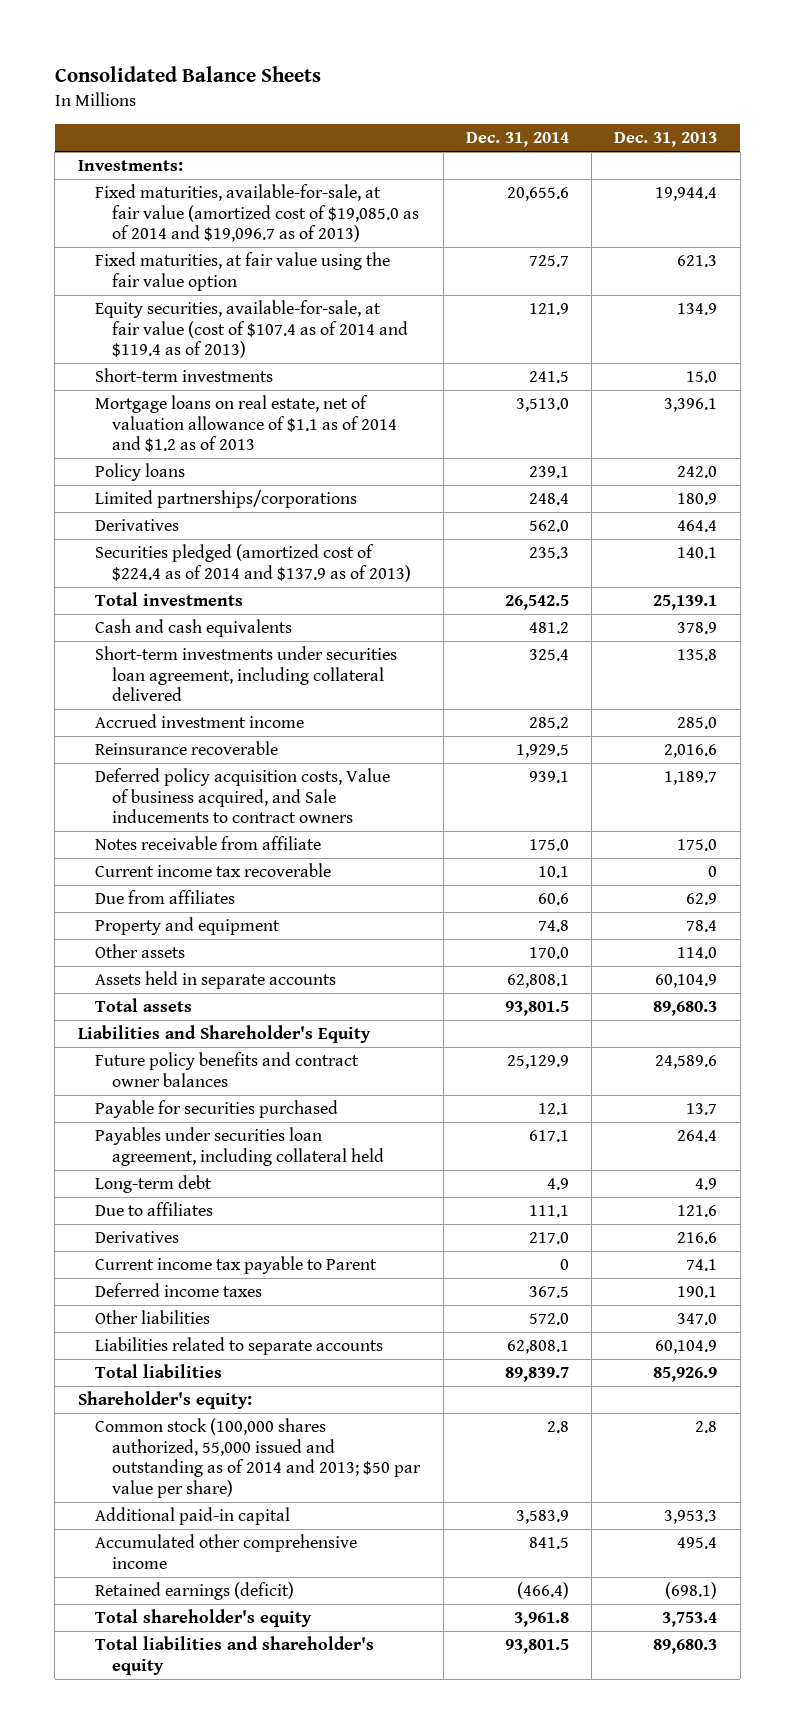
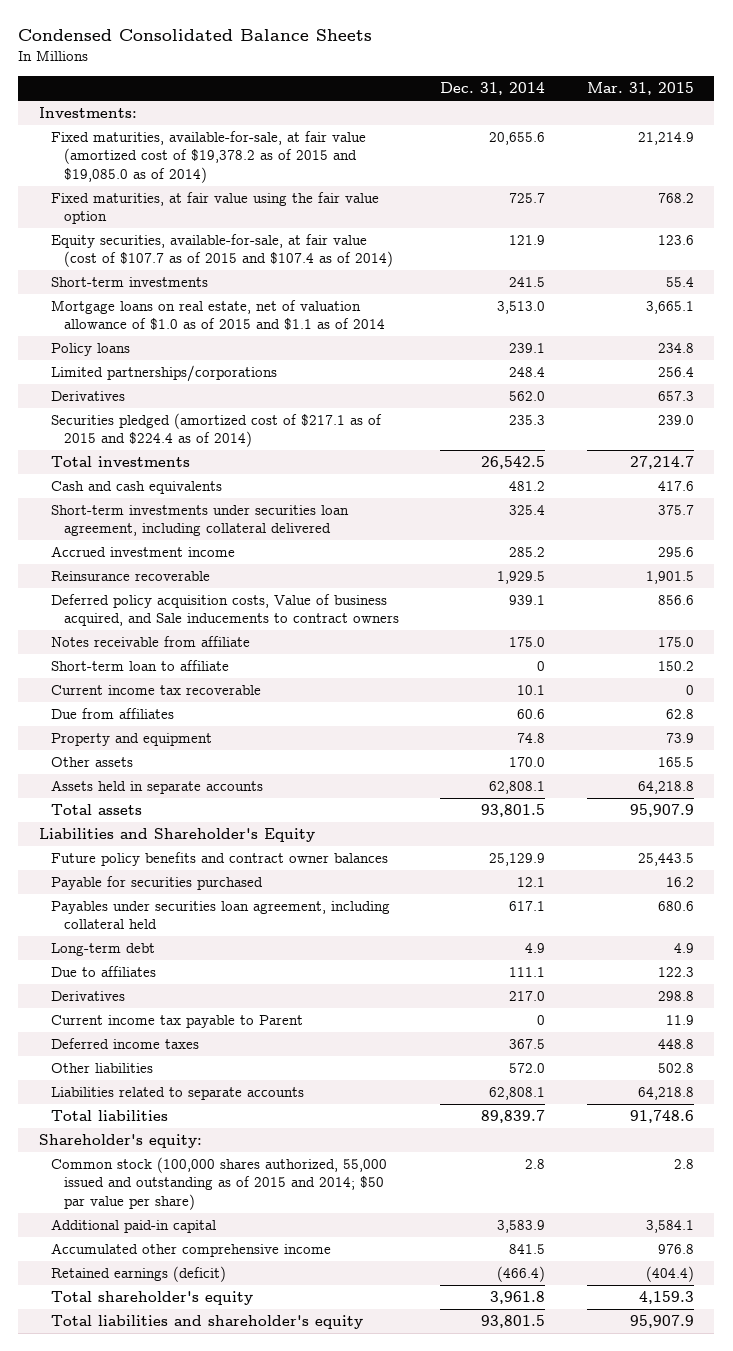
[54,66,321,83] Consolidated Balance Sheets -> [18,29,373,42] Condensed Consolidated Balance Sheets
[614,132,718,148] Dec. 31, 2013 -> none
none -> [586,82,694,96] Mar. 31, 2015
[94,183,420,243] Fixed maturities, available-for-sale, at fair value (amortized cost of $19,085.0 as of 2014 and $19,096.7 as of 2013) -> [51,131,367,183] Fixed maturities, available-for-sale, at fair value (amortized cost of $19,378.2 as of 2015 and $19,085.0 as of 2014)
[94,299,409,359] Equity securities, available-for-sale, at fair value (cost of $107.4 as of 2014 and $119.4 as of 2013) -> [51,234,393,268] Equity securities, available-for-sale, at fair value (cost of $107.7 as of 2015 and $107.4 as of 2014)
[94,394,398,453] Mortgage loans on real estate, net of valuation allowance of $1.1 as of 2014 and $1.2 as of 2013 -> [51,300,385,331] Mortgage loans on real estate, net of valuation allowance of $1.0 as of 2015 and $1.1 as of 2014
[94,543,412,582] Securities pledged (amortized cost of $224.4 as of 2014 and $137.9 as of 2013) -> [51,413,383,448] Securities pledged (amortized cost of $217.1 as of 2015 and $224.4 as of 2014)
none -> [51,660,230,672] Short-term loan to affiliate
[94,1417,422,1499] Common stock (100,000 shares authorized, 55,000 issued and outstanding as of 2014 and 2013; $50 par value per share) -> [51,1157,388,1210] Common stock (100,000 shares authorized, 55,000 issued and outstanding as of 2015 and 2014; $50 par value per share)

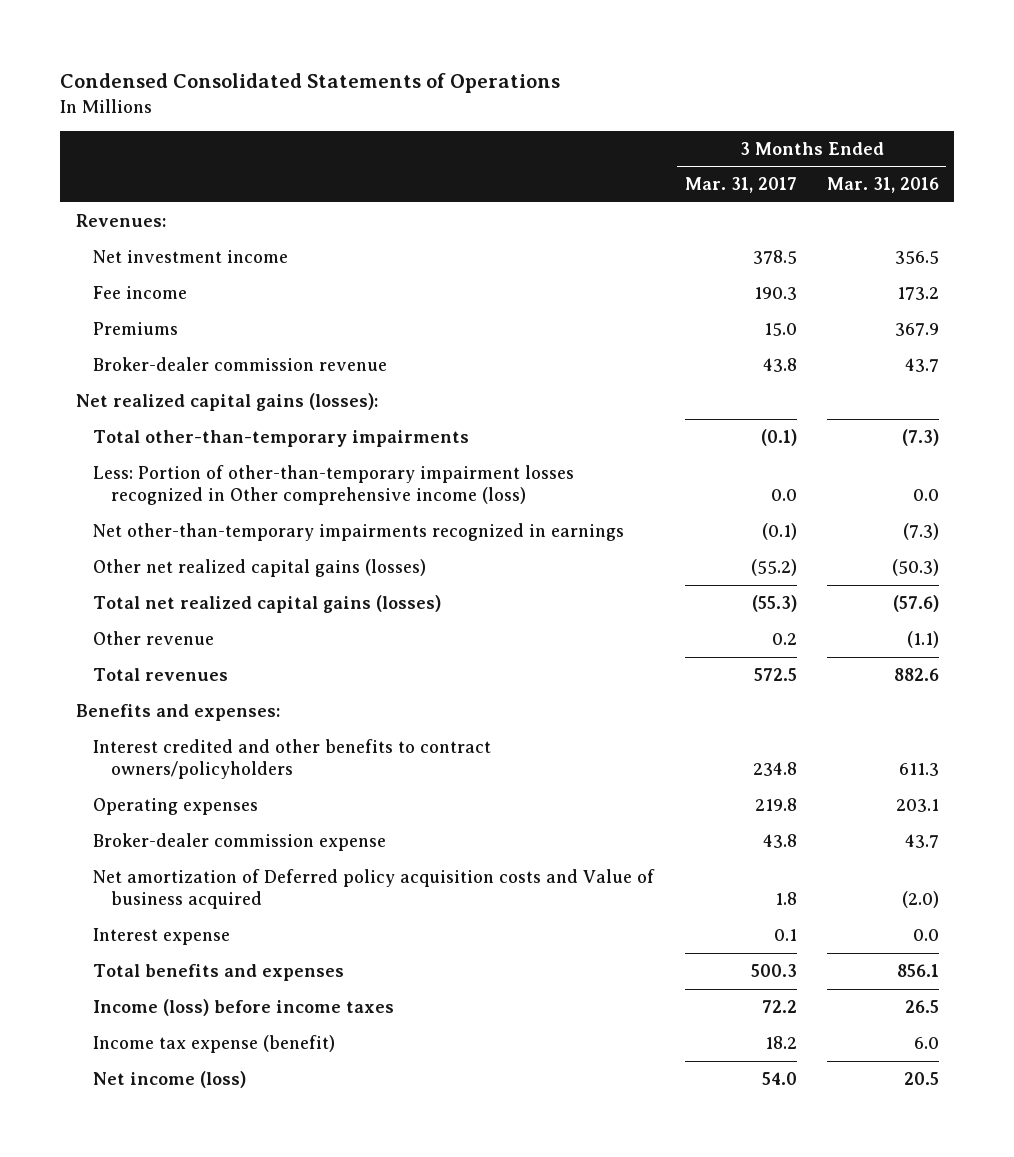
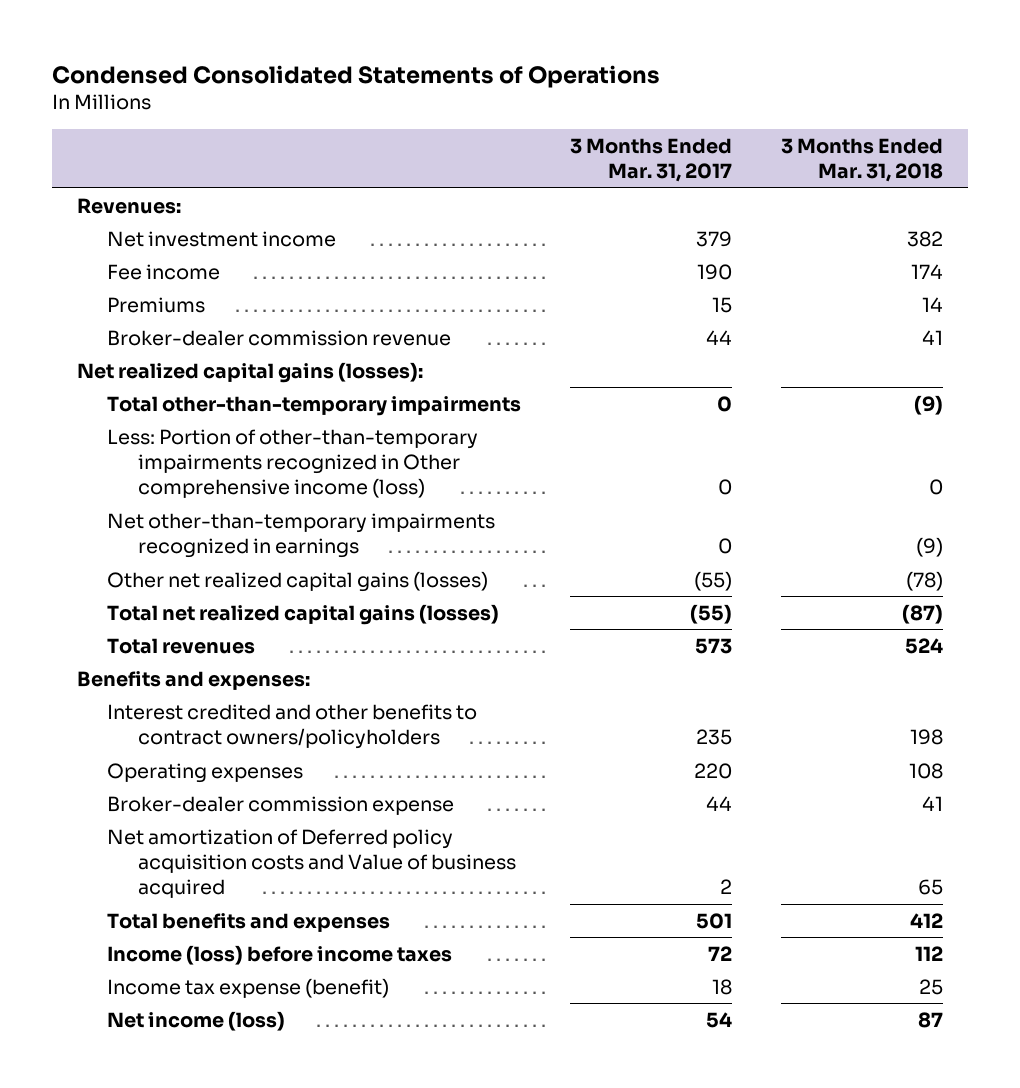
[826,177,939,194] Mar. 31, 2016 -> none
none -> [781,137,944,183] 3 Months Ended Mar. 31, 2018
[752,250,797,265] 378.5 -> [696,230,733,247] 379
[753,287,797,301] 190.3 -> [697,263,733,280] 190
[763,323,797,337] 15.0 -> [712,296,733,313] 15
[762,358,797,373] 43.8 -> [706,329,733,345] 44
[93,631,215,646] Other revenue -> none
[760,429,797,447] (0.1) -> [717,395,733,412] 0
[93,465,575,506] Less: Portion of other-than-temporary impairment losses recognized in Other comprehensive income (loss) -> [107,428,479,499] Less: Portion of other-than-temporary impairments recognized in Other comprehensive income (loss)
[770,489,797,502] 0.0 -> [718,479,733,496] 0
[761,523,797,541] (0.1) -> [718,538,733,555] 0
[750,559,797,577] (55.2) -> [694,570,733,591] (55)
[751,595,797,613] (55.3) -> [690,603,733,624] (55)
[753,668,797,682] 572.5 -> [695,637,733,654] 573
[93,928,231,946] Interest expense -> none
[752,762,797,777] 234.8 -> [696,729,733,746] 235
[754,798,797,812] 219.8 -> [694,762,733,779] 220
[762,834,797,849] 43.8 -> [706,795,733,811] 44
[774,892,797,906] 1.8 -> [720,879,733,895] 2
[750,964,797,978] 500.3 -> [696,912,733,929] 501
[761,1000,797,1014] 72.2 -> [708,945,733,961] 72
[764,1036,797,1050] 18.2 -> [712,978,733,995] 18
[761,1072,797,1086] 54.0 -> [706,1011,733,1028] 54

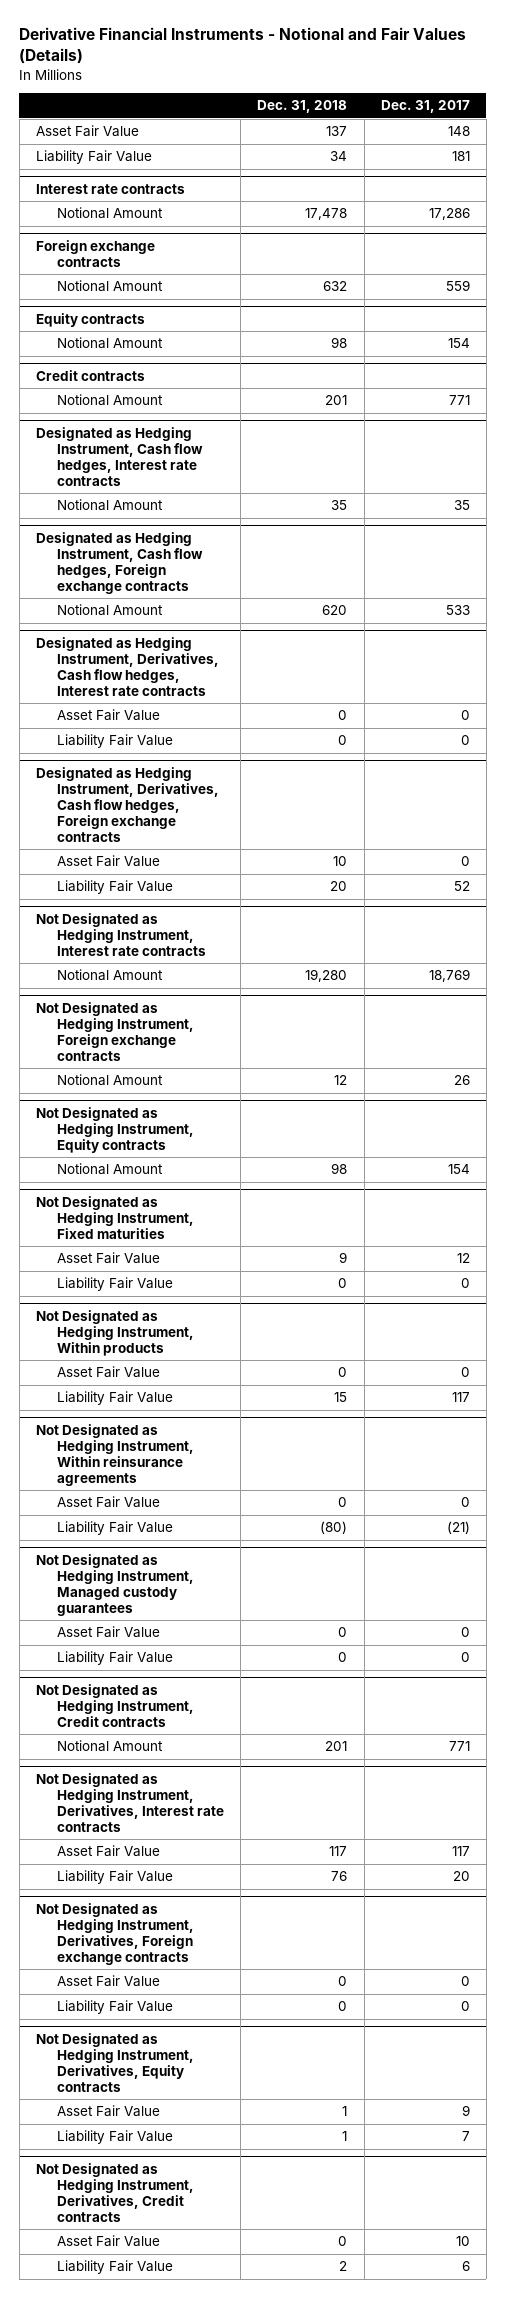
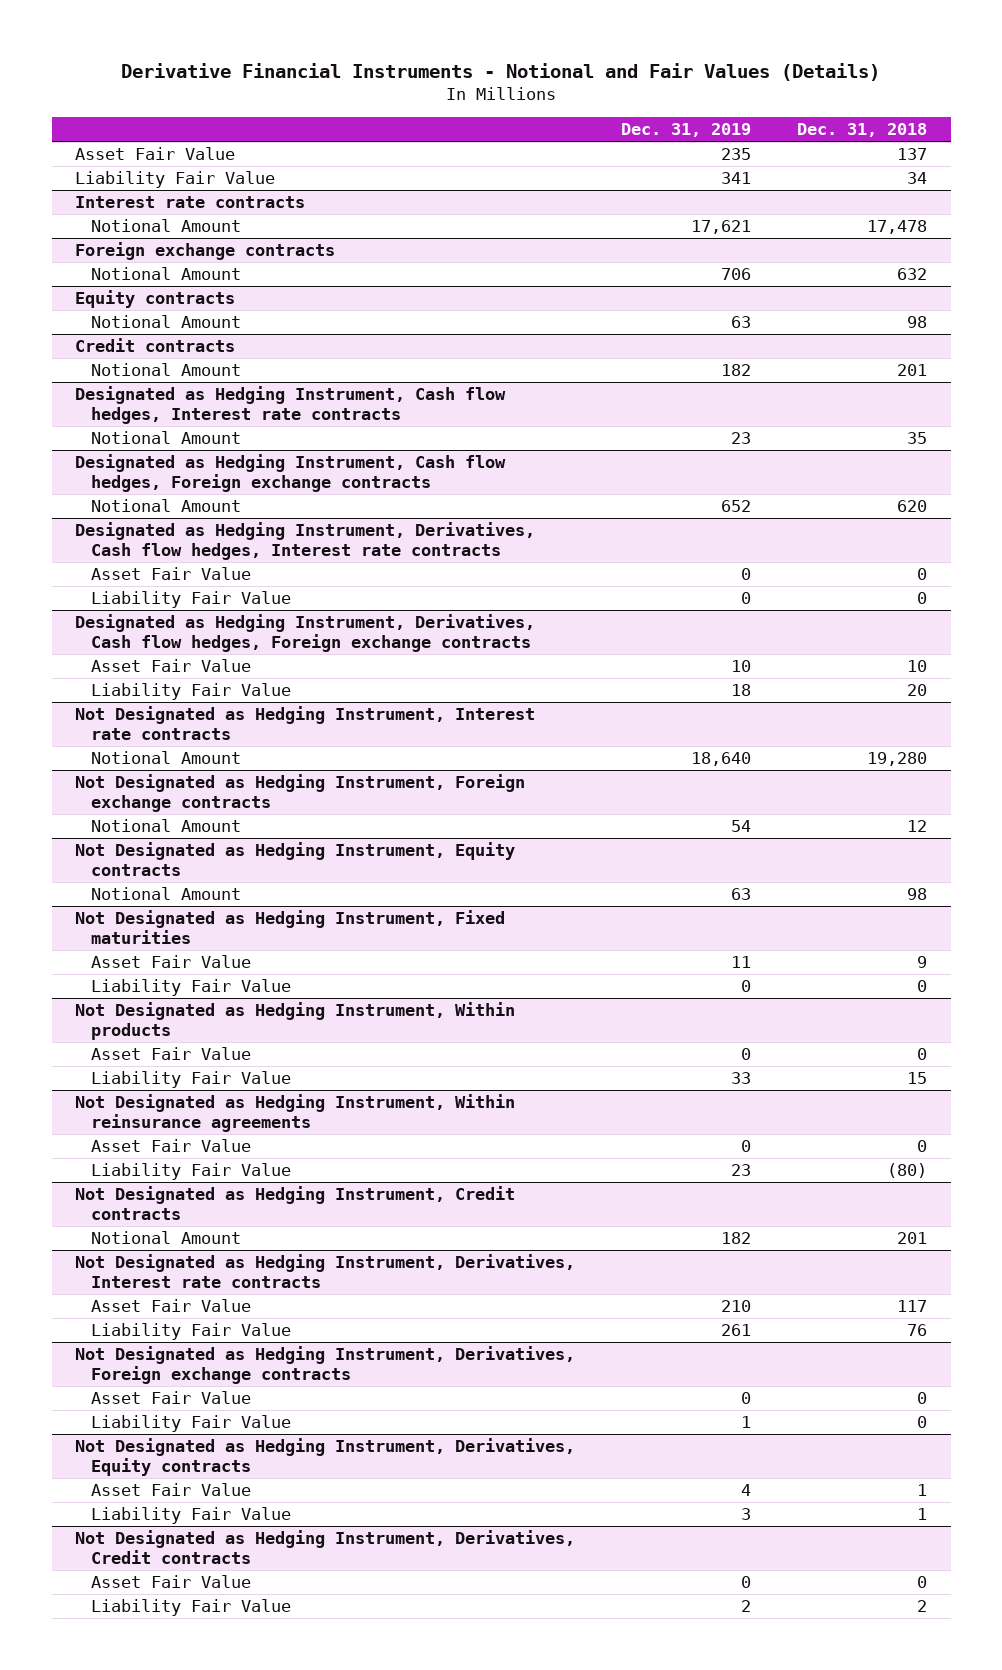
[380,100,470,114] Dec. 31, 2017 -> none
none -> [621,123,752,138] Dec. 31, 2019
[35,1554,195,1617] Not Designated as Hedging Instrument, Managed custody guarantees -> none
[57,1626,161,1639] Asset Fair Value -> none
[57,1651,174,1666] Liability Fair Value -> none

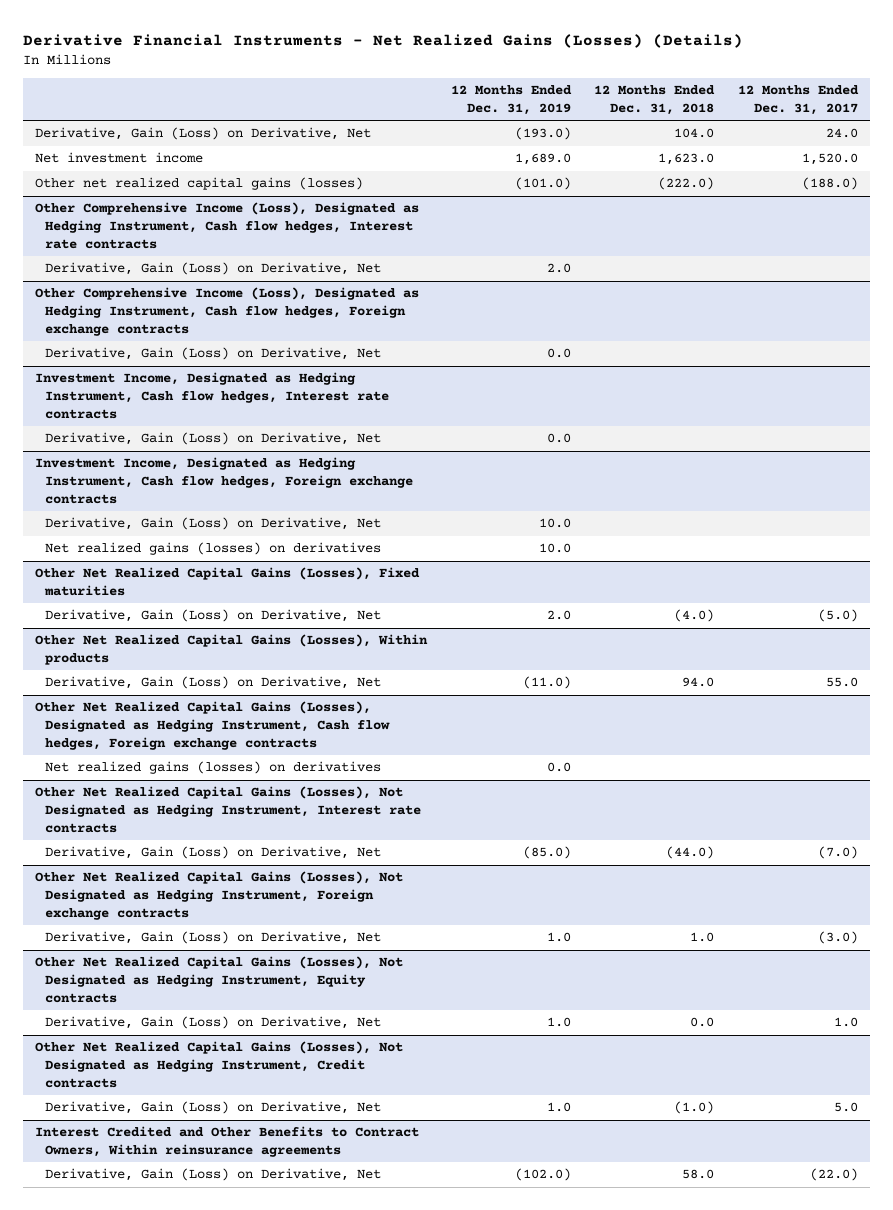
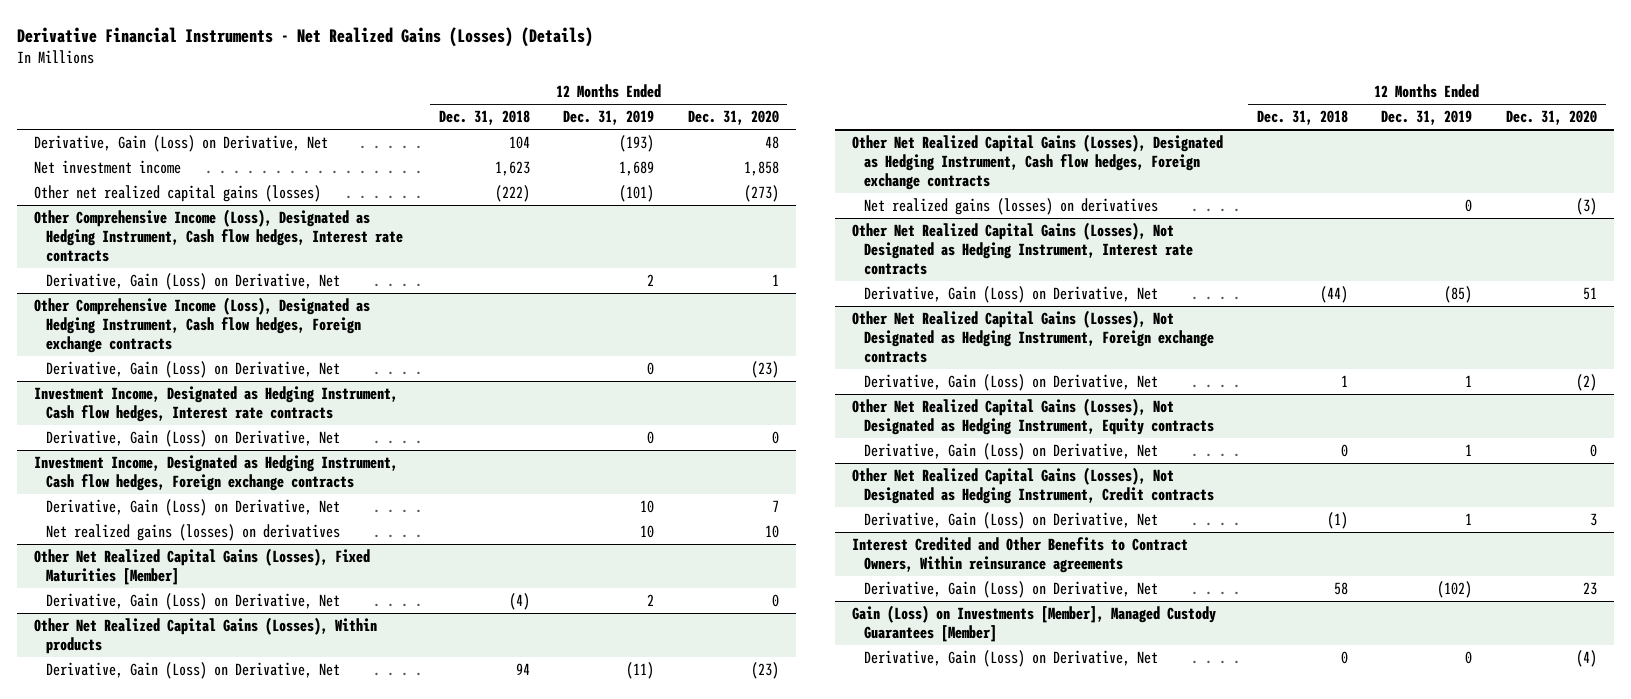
[738,85,860,115] 12 Months Ended Dec. 31, 2017 -> none
none -> [688,110,780,126] Dec. 31, 2020
[514,127,571,141] (193.0) -> [619,135,655,153] (193)
[674,128,715,139] 104.0 -> [508,136,530,150] 104
[514,153,571,166] 1,689.0 -> [619,161,655,177] 1,689
[658,153,715,166] 1,623.0 -> [494,161,530,177] 1,623
[514,177,571,191] (101.0) -> [619,185,655,203] (101)
[658,177,715,191] (222.0) -> [494,185,530,203] (222)
[546,263,571,274] 2.0 -> [647,274,655,287] 2
[546,348,571,359] 0.0 -> [647,362,655,376] 0
[546,433,571,444] 0.0 -> [647,431,655,445] 0
[538,518,571,529] 10.0 -> [640,500,655,514] 10
[538,543,571,554] 10.0 -> [640,525,655,539] 10
[35,567,421,597] Other Net Realized Capital Gains (Losses), Fixed maturities -> [34,548,371,585] Other Net Realized Capital Gains (Losses), Fixed Maturities [Member]
[546,610,571,621] 2.0 -> [647,594,655,607] 2
[674,609,715,623] (4.0) -> [508,593,530,611] (4)
[522,676,571,690] (11.0) -> [626,662,655,680] (11)
[682,677,715,688] 94.0 -> [515,663,530,676] 94
[546,762,571,773] 0.0 -> [1465,199,1473,213] 0
[522,846,571,860] (85.0) -> [1444,286,1473,304] (85)
[666,846,715,860] (44.0) -> [1319,286,1348,304] (44)
[546,932,571,943] 1.0 -> [1465,375,1473,388] 1
[690,932,715,943] 1.0 -> [1340,375,1348,388] 1
[546,1017,571,1028] 1.0 -> [1465,444,1473,457] 1
[690,1017,715,1028] 0.0 -> [1340,444,1348,458] 0
[546,1102,571,1113] 1.0 -> [1465,513,1473,526] 1
[674,1101,715,1115] (1.0) -> [1326,512,1348,530] (1)
[514,1168,571,1182] (102.0) -> [1437,581,1473,599] (102)
[682,1169,715,1180] 58.0 -> [1333,582,1348,596] 58
none -> [852,605,1217,642] Gain (Loss) on Investments [Member], Managed Custody Guarantees [Member]
none -> [864,650,1159,668] Derivative, Gain (Loss) on Derivative, Net

